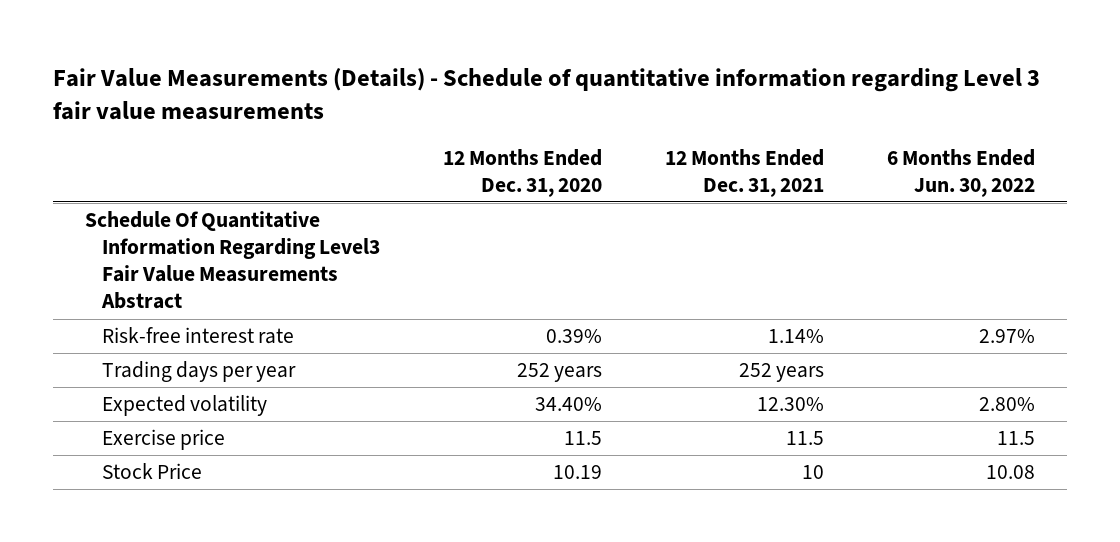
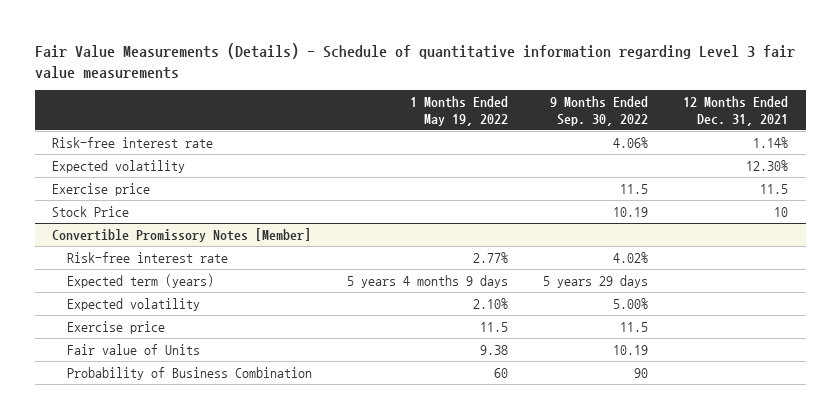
[443,148,603,197] 12 Months Ended Dec. 31, 2020 -> none
[887,148,1036,197] 6 Months Ended Jun. 30, 2022 -> none
none -> [409,95,508,126] 1 Months Ended May 19, 2022
none -> [549,95,648,126] 9 Months Ended Sep. 30, 2022
[84,211,381,310] Schedule Of Quantitative Information Regarding Level3 Fair Value Measurements Abstract -> none
[102,361,297,383] Trading days per year -> none
none -> [52,227,312,242] Convertible Promissory Notes [Member]
none -> [66,251,228,263] Risk-free interest rate
none -> [66,273,214,288] Expected term (years)
none -> [66,297,200,311] Expected volatility
none -> [66,320,165,334] Exercise price
none -> [66,343,200,355] Fair value of Units
none -> [66,366,312,380] Probability of Business Combination

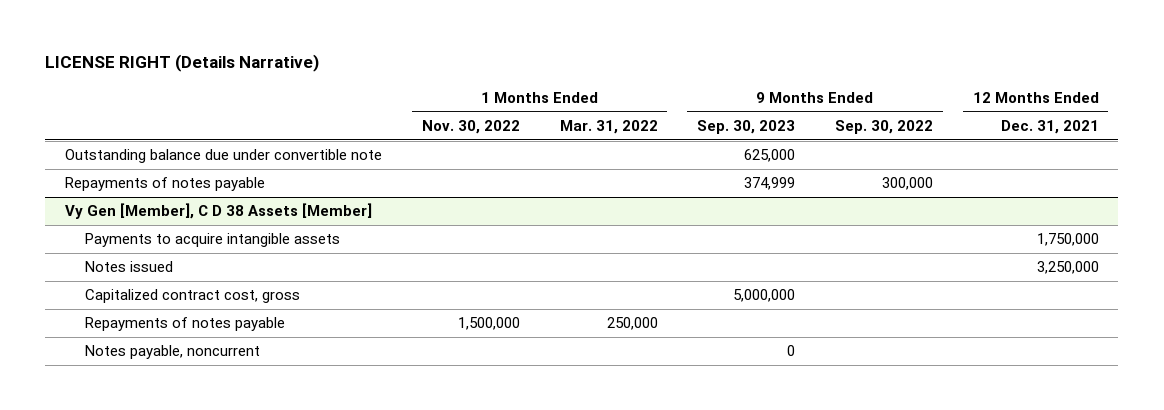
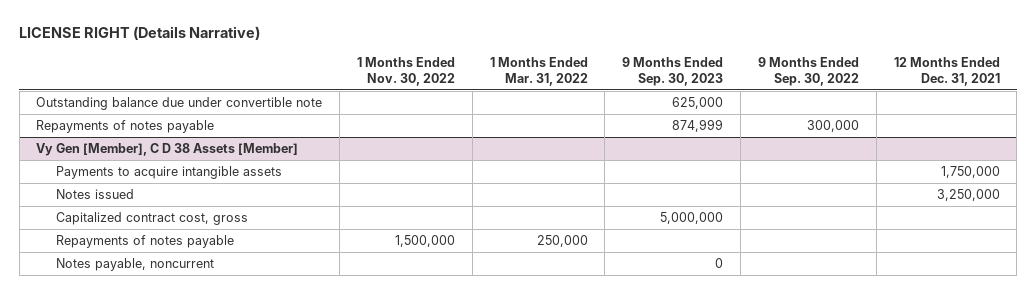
[744,177,796,191] 374,999 -> [672,119,724,133] 874,999

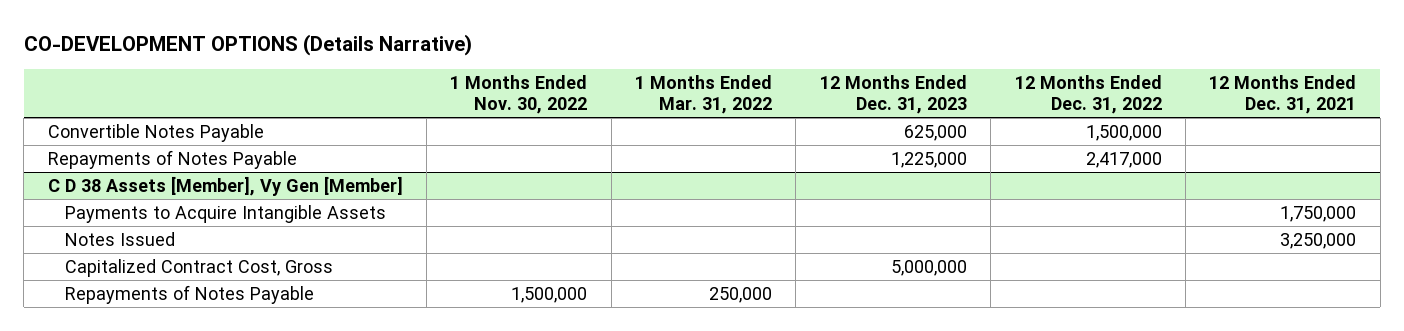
[19,26,261,41] LICENSE RIGHT (Details Narrative) -> [23,34,472,57] CO-DEVELOPMENT OPTIONS (Details Narrative)
[622,57,724,86] 9 Months Ended Sep. 30, 2023 -> none
[757,57,859,86] 9 Months Ended Sep. 30, 2022 -> none
none -> [819,75,967,114] 12 Months Ended Dec. 31, 2023
none -> [1014,75,1162,114] 12 Months Ended Dec. 31, 2022
[55,258,214,272] Notes payable, noncurrent -> none
[36,97,323,111] Outstanding balance due under convertible note -> [47,123,264,142] Convertible Notes Payable
[36,120,215,134] Repayments of notes payable -> [47,149,297,169] Repayments of Notes Payable
[36,143,299,157] Vy Gen [Member], C D 38 Assets [Member] -> [47,175,403,196] C D 38 Assets [Member], Vy Gen [Member]
[55,166,282,180] Payments to acquire intangible assets -> [64,204,386,223] Payments to Acquire Intangible Assets
[55,189,134,200] Notes issued -> [64,231,175,246] Notes Issued
[55,212,248,226] Capitalized contract cost, gross -> [64,258,333,277] Capitalized Contract Cost, Gross
[55,235,234,249] Repayments of notes payable -> [64,284,314,304] Repayments of Notes Payable

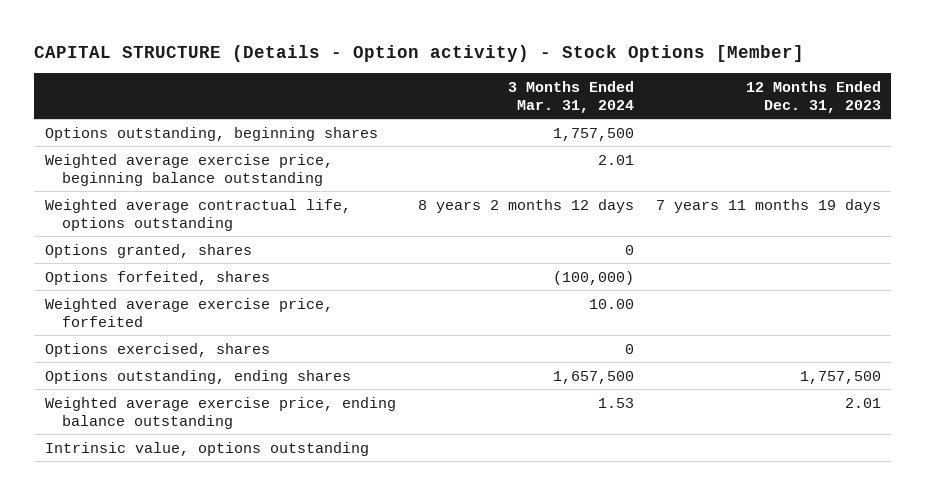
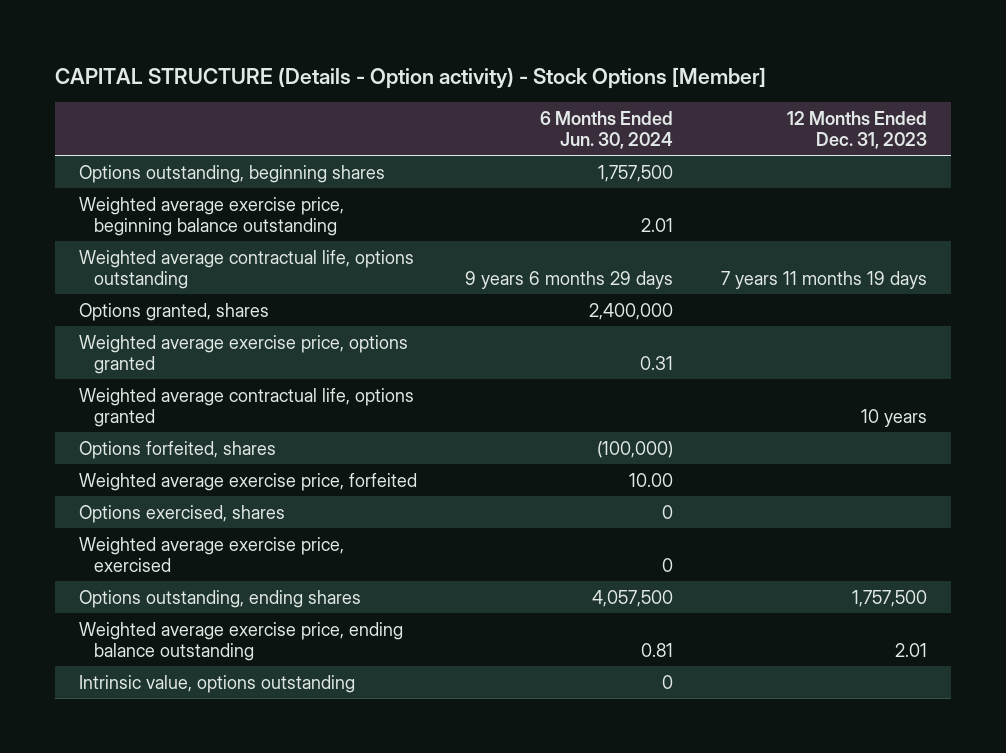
[507,80,634,113] 3 Months Ended Mar. 31, 2024 -> none
none -> [539,110,673,150] 6 Months Ended Jun. 30, 2024
none -> [79,334,409,375] Weighted average exercise price, options granted
none -> [79,387,415,428] Weighted average contractual life, options granted
none -> [79,536,345,573] Weighted average exercise price, exercised

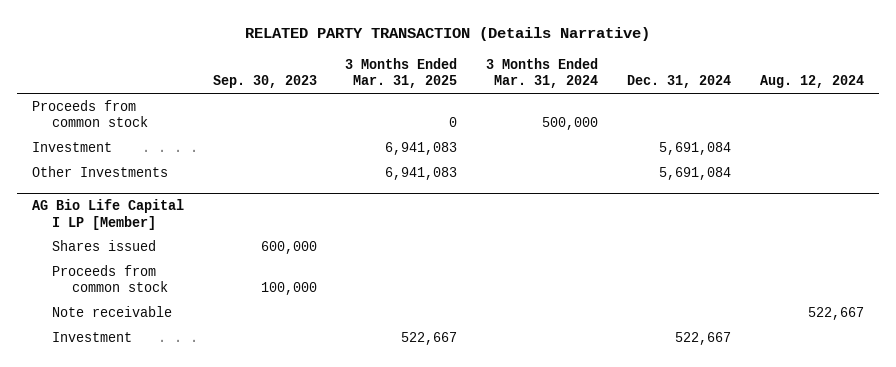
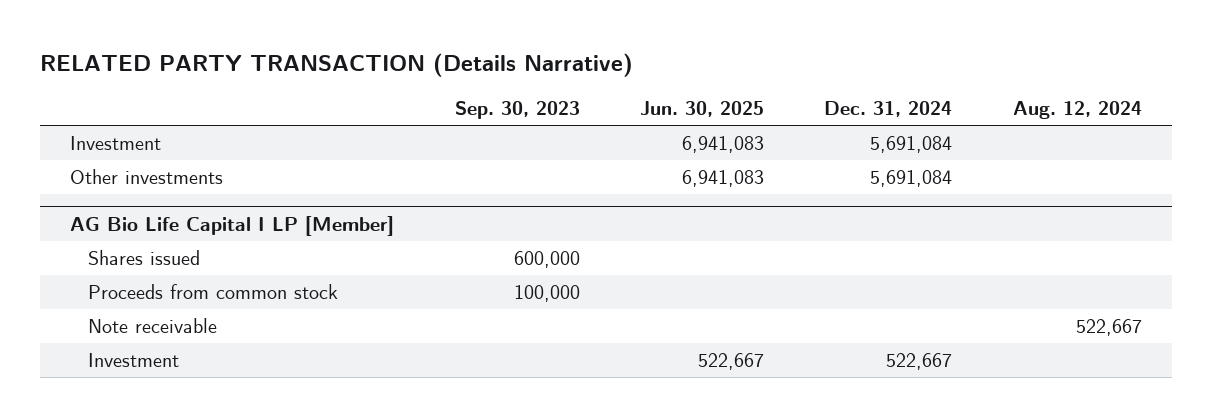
[345,57,458,89] 3 Months Ended Mar. 31, 2025 -> none
[486,57,599,89] 3 Months Ended Mar. 31, 2024 -> none
none -> [639,101,764,118] Jun. 30, 2025
[31,99,148,128] Proceeds from common stock -> none
[31,165,168,177] Other Investments -> [70,168,224,184] Other investments

